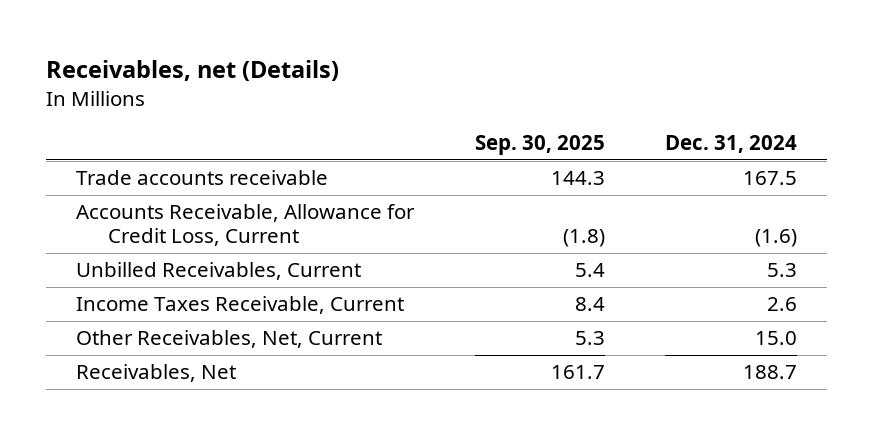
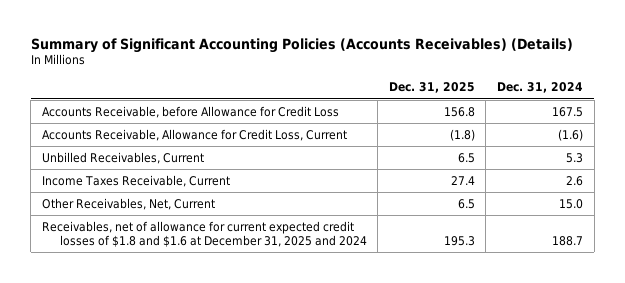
[46,60,340,82] Receivables, net (Details) -> [30,37,573,53] Summary of Significant Accounting Policies (Accounts Receivables) (Details)
[474,135,605,156] Sep. 30, 2025 -> none
none -> [388,82,475,94] Dec. 31, 2025
[76,170,329,186] Trade accounts receivable -> [41,105,339,118] Accounts Receivable, before Allowance for Credit Loss
[76,364,237,383] Receivables, Net -> [41,220,367,247] Receivables, net of allowance for current expected credit losses of $1.8 and $1.6 at December 31, 2025 and 2024

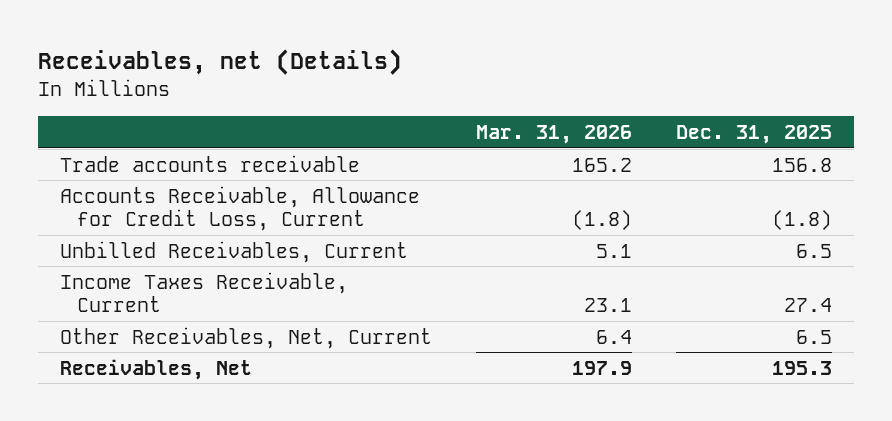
[30,37,573,53] Summary of Significant Accounting Policies (Accounts Receivables) (Details) -> [38,49,403,76] Receivables, net (Details)
[496,82,583,94] Dec. 31, 2024 -> none
none -> [476,125,633,145] Mar. 31, 2026
[41,105,339,118] Accounts Receivable, before Allowance for Credit Loss -> [60,154,361,172] Trade accounts receivable
[41,220,367,247] Receivables, net of allowance for current expected credit losses of $1.8 and $1.6 at December 31, 2025 and 2024 -> [60,358,253,380] Receivables, Net

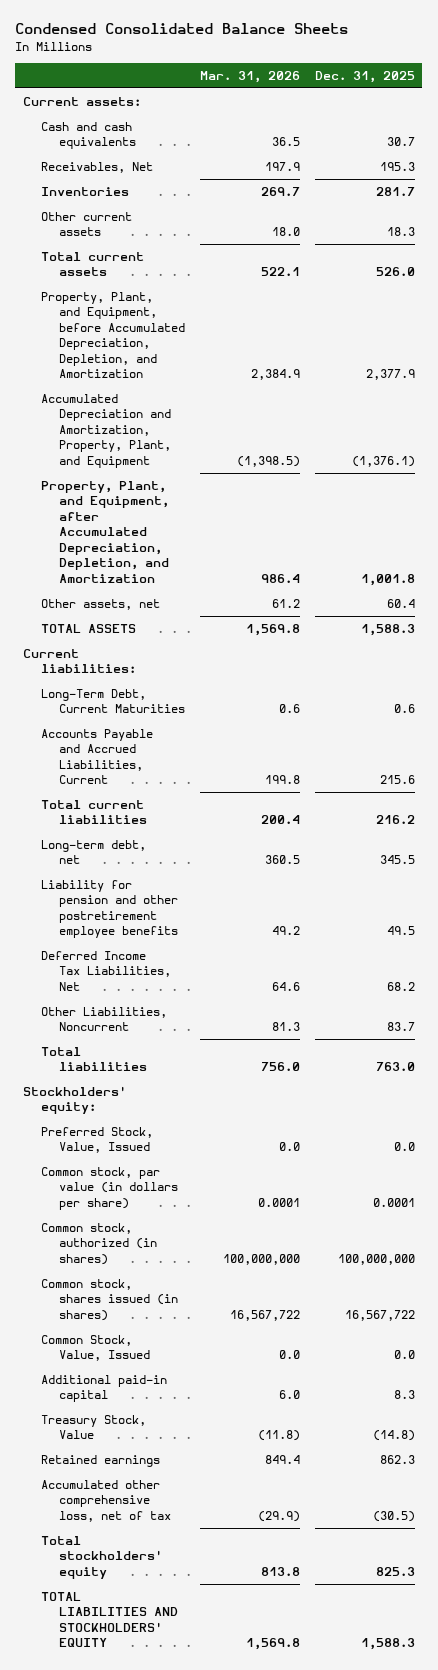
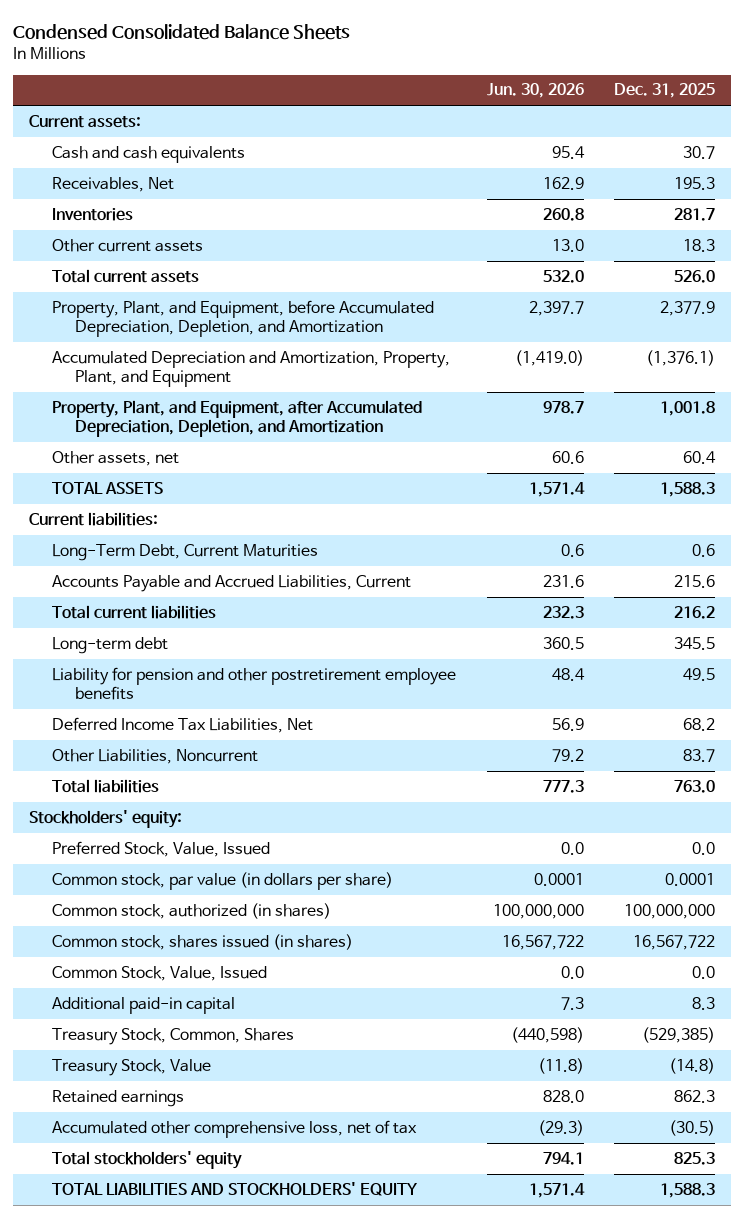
[199,71,300,84] Mar. 31, 2026 -> none
none -> [486,83,584,99] Jun. 30, 2026
[40,839,146,865] Long-term debt, net -> [51,636,168,654] Long-term debt
none -> [51,1027,294,1045] Treasury Stock, Common, Shares

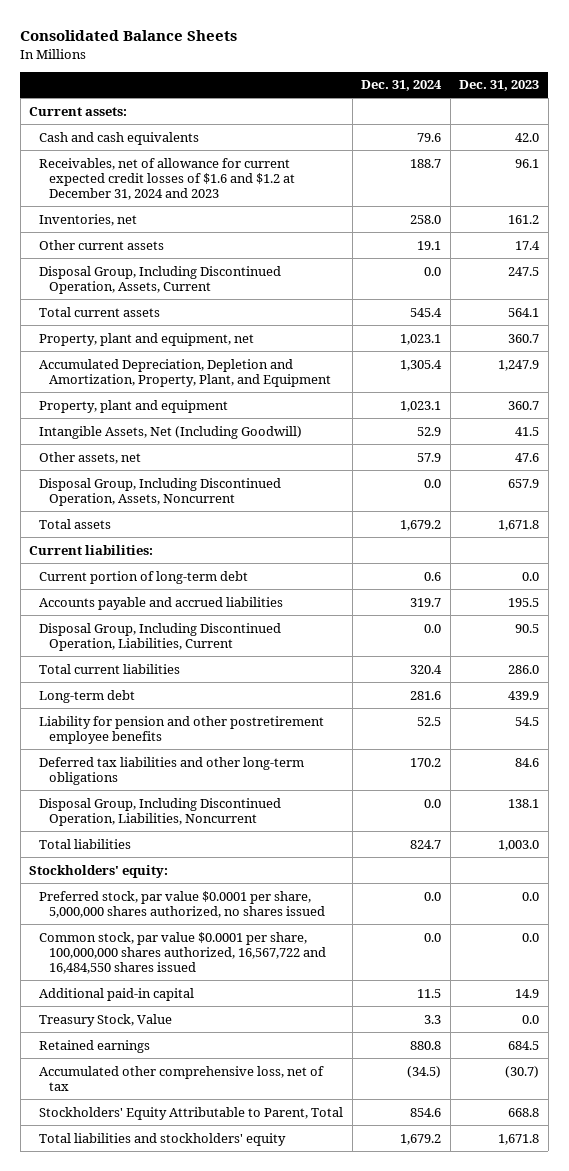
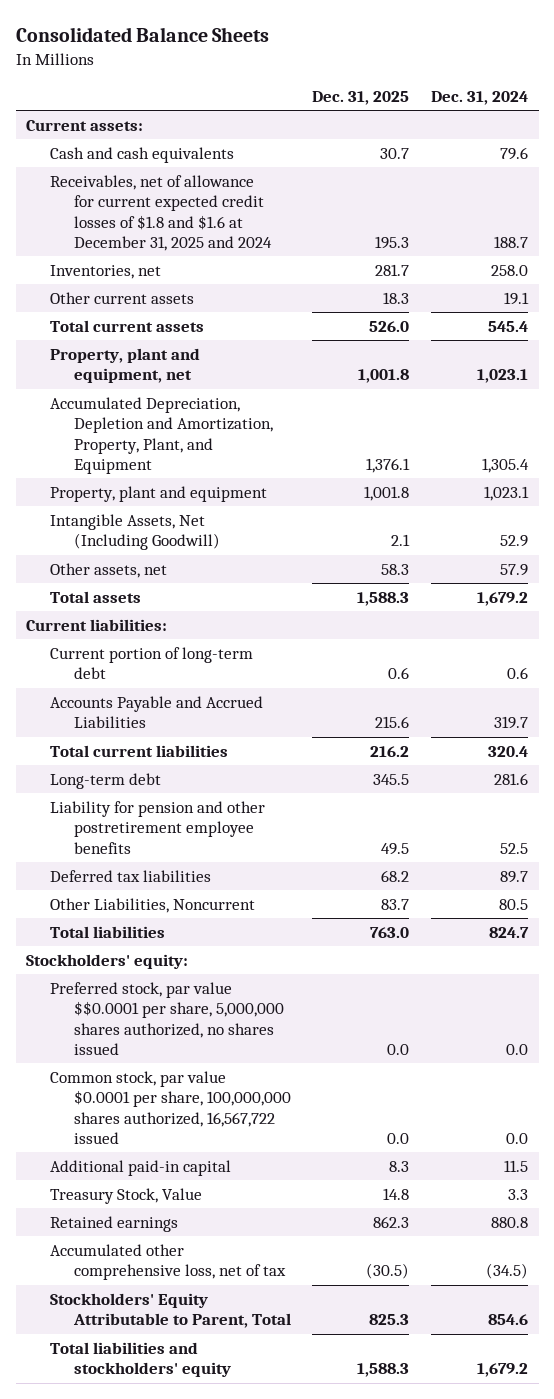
[459,80,540,92] Dec. 31, 2023 -> none
none -> [312,91,410,106] Dec. 31, 2025
[38,157,295,201] Receivables, net of allowance for current expected credit losses of $1.6 and $1.2 at December 31, 2024 and 2023 -> [50,174,272,252] Receivables, net of allowance for current expected credit losses of $1.8 and $1.6 at December 31, 2025 and 2024
[38,265,281,294] Disposal Group, Including Discontinued Operation, Assets, Current -> none
[38,477,281,506] Disposal Group, Including Discontinued Operation, Assets, Noncurrent -> none
[38,622,281,651] Disposal Group, Including Discontinued Operation, Liabilities, Current -> none
[38,596,283,610] Accounts payable and accrued liabilities -> [50,695,264,729] Accounts Payable and Accrued Liabilities
[38,756,304,785] Deferred tax liabilities and other long-term obligations -> none
[38,797,281,826] Disposal Group, Including Discontinued Operation, Liabilities, Noncurrent -> none
none -> [50,869,212,882] Deferred tax liabilities
none -> [50,897,256,913] Other Liabilities, Noncurrent
[38,890,325,918] Preferred stock, par value $0.0001 per share, 5,000,000 shares authorized, no shares issued -> [50,981,284,1056] Preferred stock, par value $$0.0001 per share, 5,000,000 shares authorized, no shares issued
[38,931,326,975] Common stock, par value $0.0001 per share, 100,000,000 shares authorized, 16,567,722 and 16,484,550 shares issued -> [50,1070,291,1145] Common stock, par value $0.0001 per share, 100,000,000 shares authorized, 16,567,722 issued

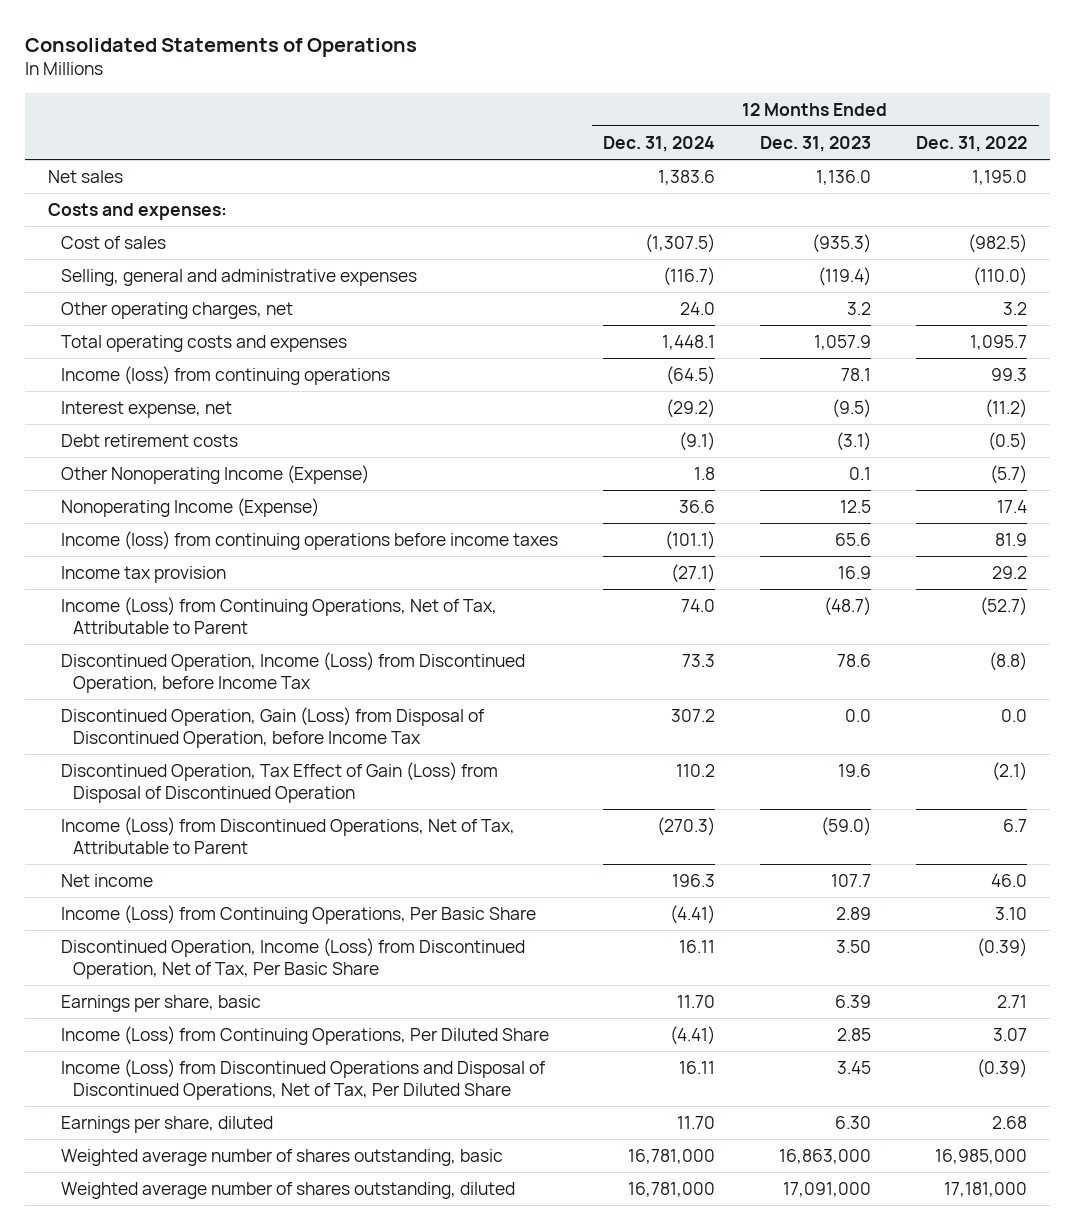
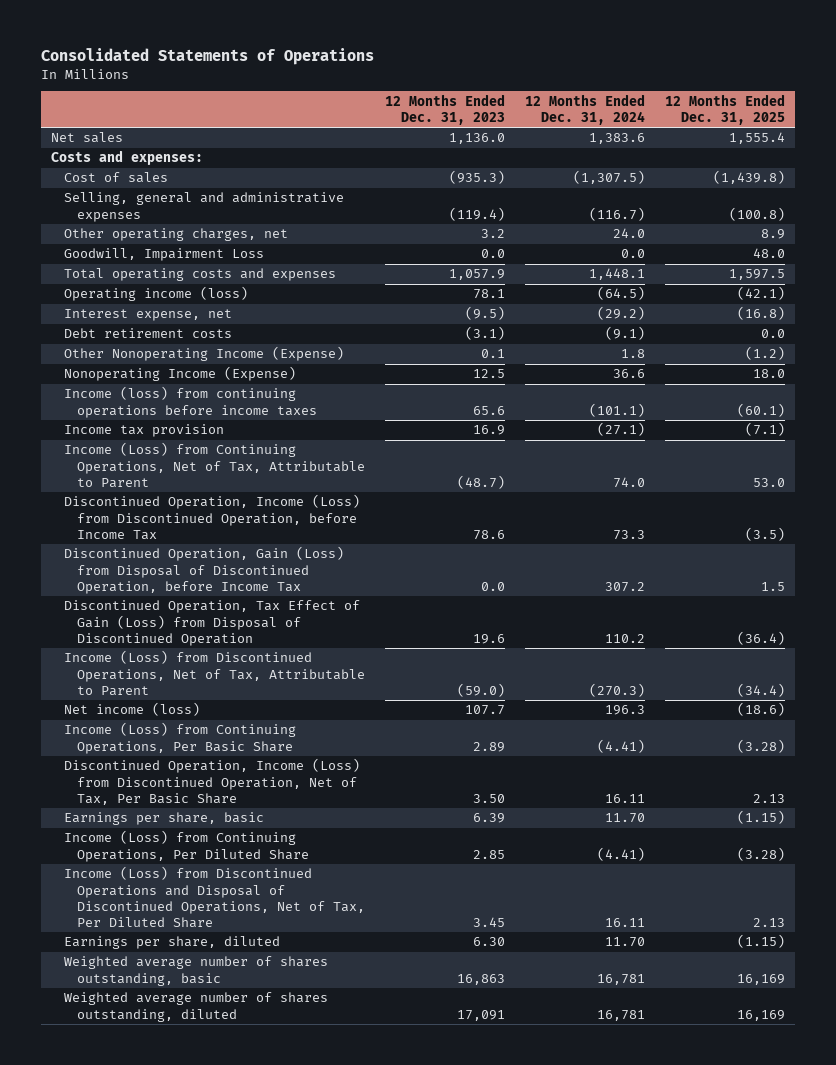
[916,135,1028,152] Dec. 31, 2022 -> none
none -> [664,93,785,126] 12 Months Ended Dec. 31, 2025
none -> [64,248,265,262] Goodwill, Impairment Loss
[60,365,390,385] Income (loss) from continuing operations -> [64,286,249,302] Operating income (loss)
[60,873,153,887] Net income -> [64,702,201,717] Net income (loss)
[627,1148,715,1164] 16,781,000 -> [596,973,645,985] 16,781
[779,1148,872,1164] 16,863,000 -> [457,973,506,985] 16,863
[627,1181,715,1197] 16,781,000 -> [596,1009,645,1021] 16,781
[783,1181,872,1197] 17,091,000 -> [457,1009,506,1021] 17,091

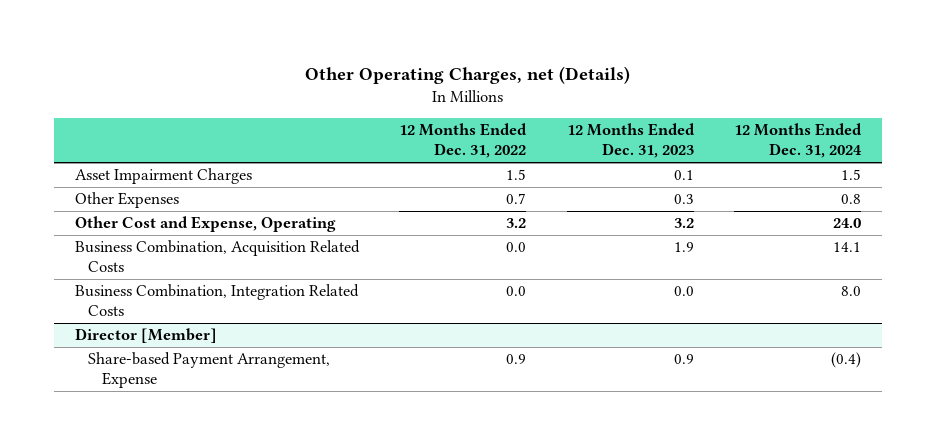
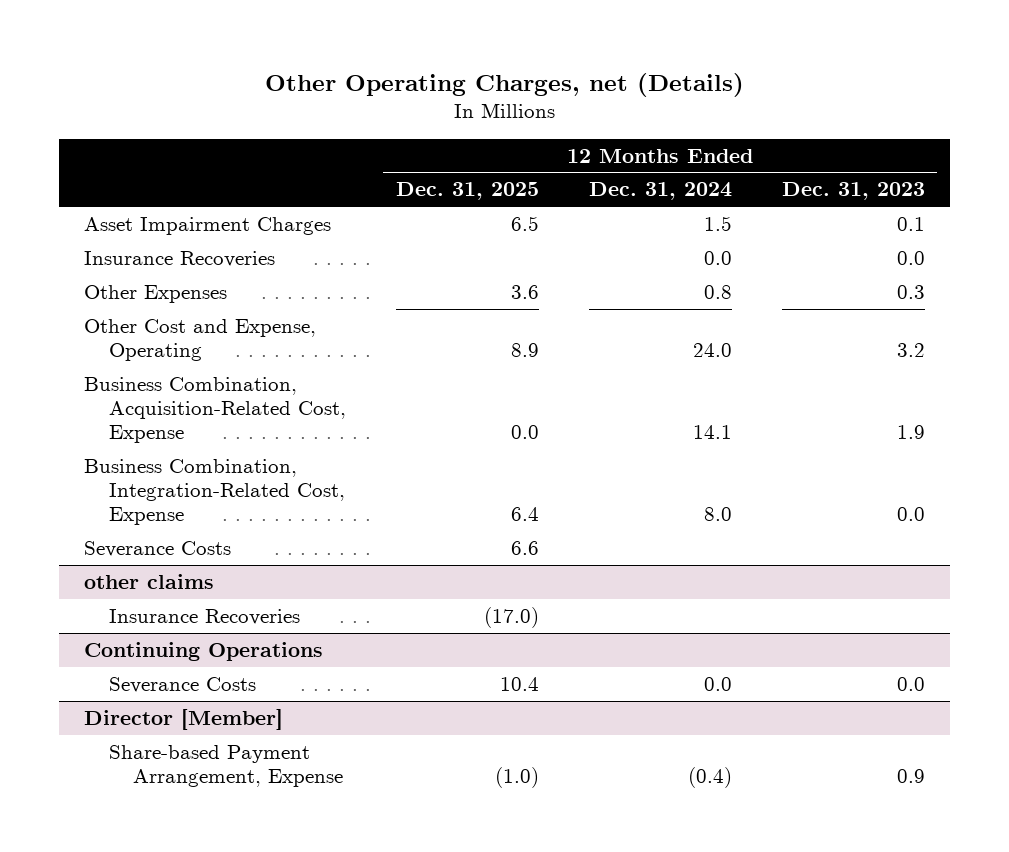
[399,123,528,159] 12 Months Ended Dec. 31, 2022 -> none
none -> [395,182,539,201] Dec. 31, 2025
none -> [84,250,276,267] Insurance Recoveries
[74,240,360,273] Business Combination, Acquisition Related Costs -> [84,376,346,443] Business Combination, Acquisition-Related Cost, Expense
[74,284,359,317] Business Combination, Integration Related Costs -> [84,458,345,525] Business Combination, Integration-Related Cost, Expense
none -> [84,540,232,557] Severance Costs
none -> [84,573,215,589] other claims
none -> [108,608,300,625] Insurance Recoveries
none -> [84,641,324,661] Continuing Operations
none -> [108,676,256,693] Severance Costs

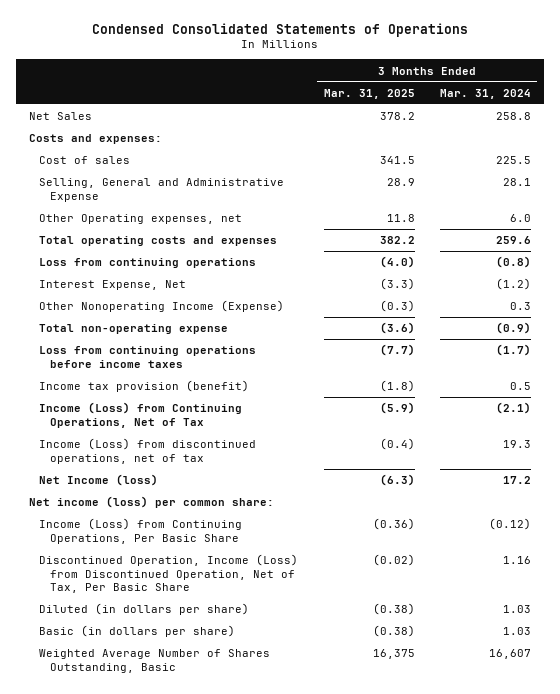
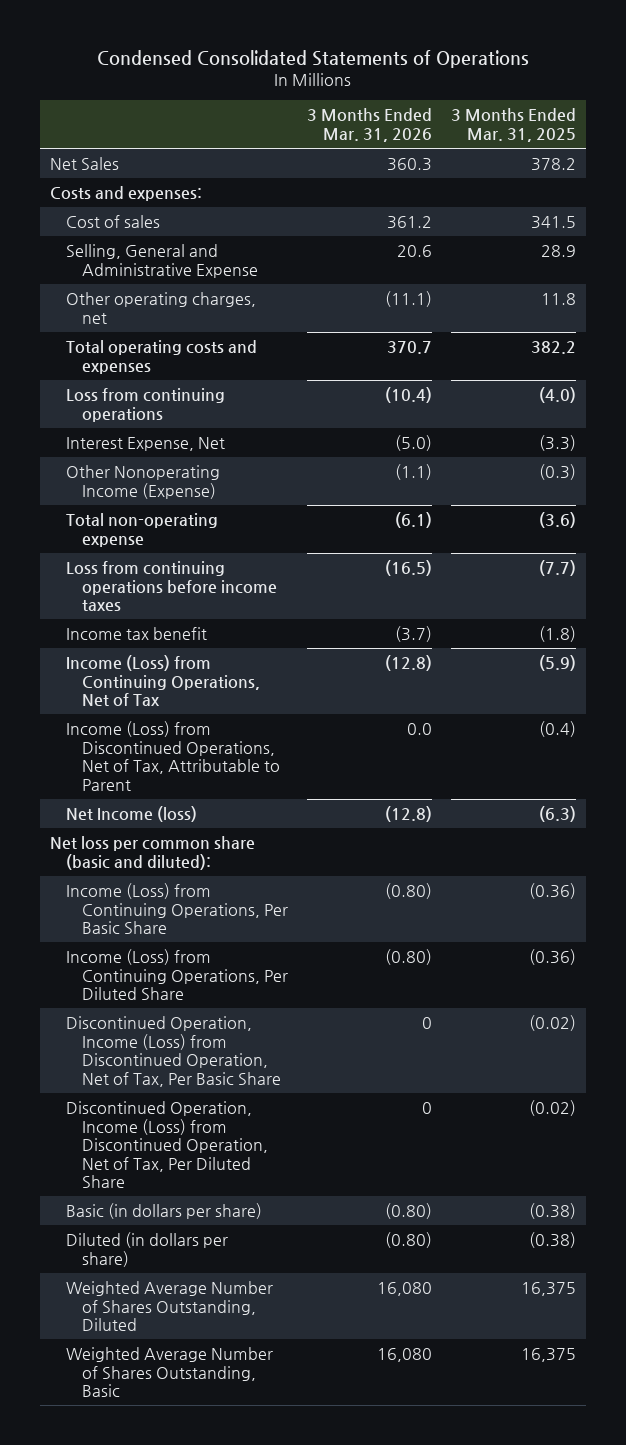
[440,88,532,99] Mar. 31, 2024 -> none
none -> [307,108,433,142] 3 Months Ended Mar. 31, 2026
[39,214,243,225] Other Operating expenses, net -> [65,292,256,324] Other operating charges, net
[39,380,250,393] Income tax provision (benefit) -> [65,627,207,641] Income tax benefit
[39,438,257,464] Income (Loss) from discontinued operations, net of tax -> [65,721,280,791] Income (Loss) from Discontinued Operations, Net of Tax, Attributable to Parent
[29,496,275,509] Net income (loss) per common share: -> [49,836,255,870] Net loss per common share (basic and diluted):
none -> [65,949,288,1001] Income (Loss) from Continuing Operations, Per Diluted Share
none -> [65,1101,268,1189] Discontinued Operation, Income (Loss) from Discontinued Operation, Net of Tax, Per Diluted Share
[39,603,250,616] Diluted (in dollars per share) -> [65,1232,228,1267] Diluted (in dollars per share)
none -> [65,1281,273,1332] Weighted Average Number of Shares Outstanding, Diluted

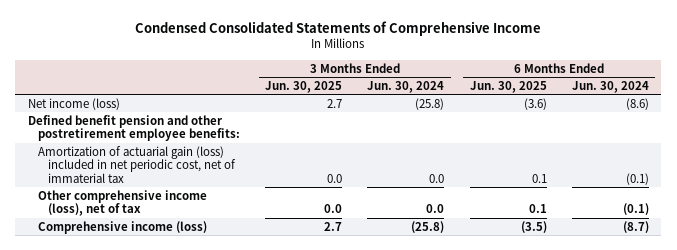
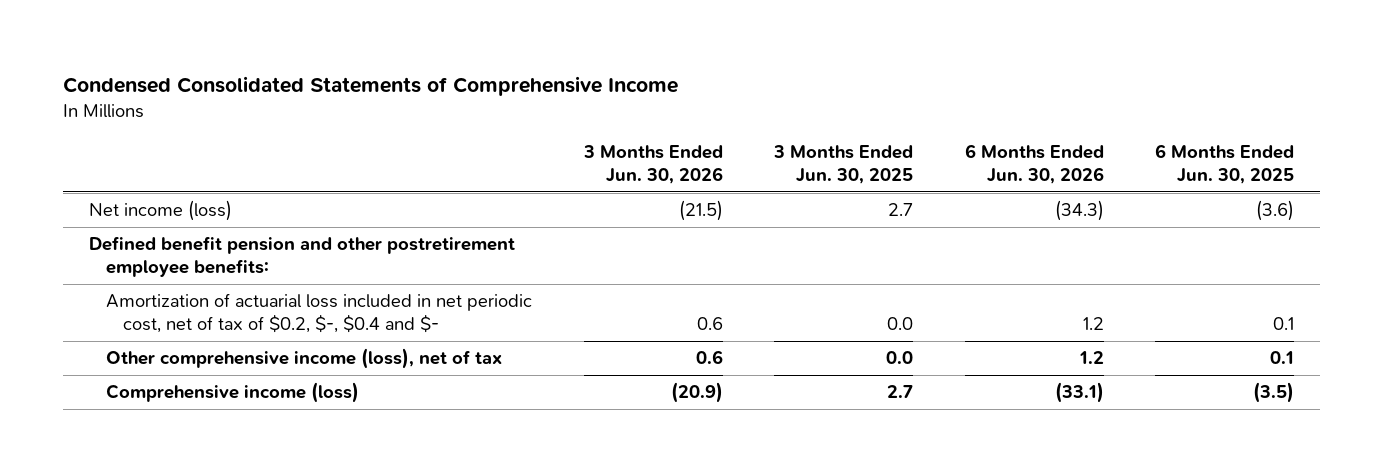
[367,80,445,93] Jun. 30, 2024 -> none
[571,80,649,93] Jun. 30, 2024 -> none
none -> [582,145,723,184] 3 Months Ended Jun. 30, 2026
none -> [964,144,1104,184] 6 Months Ended Jun. 30, 2026
[38,145,237,183] Amortization of actuarial gain (loss) included in net periodic cost, net of immaterial tax -> [106,293,533,334] Amortization of actuarial loss included in net periodic cost, net of tax of $0.2, $-, $0.4 and $-

